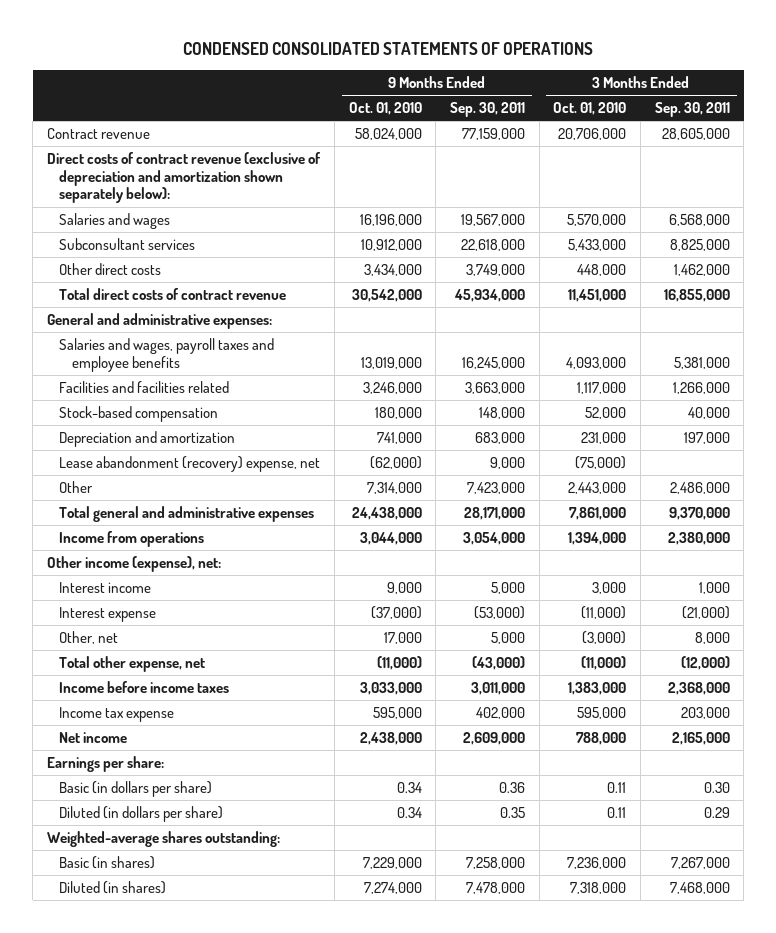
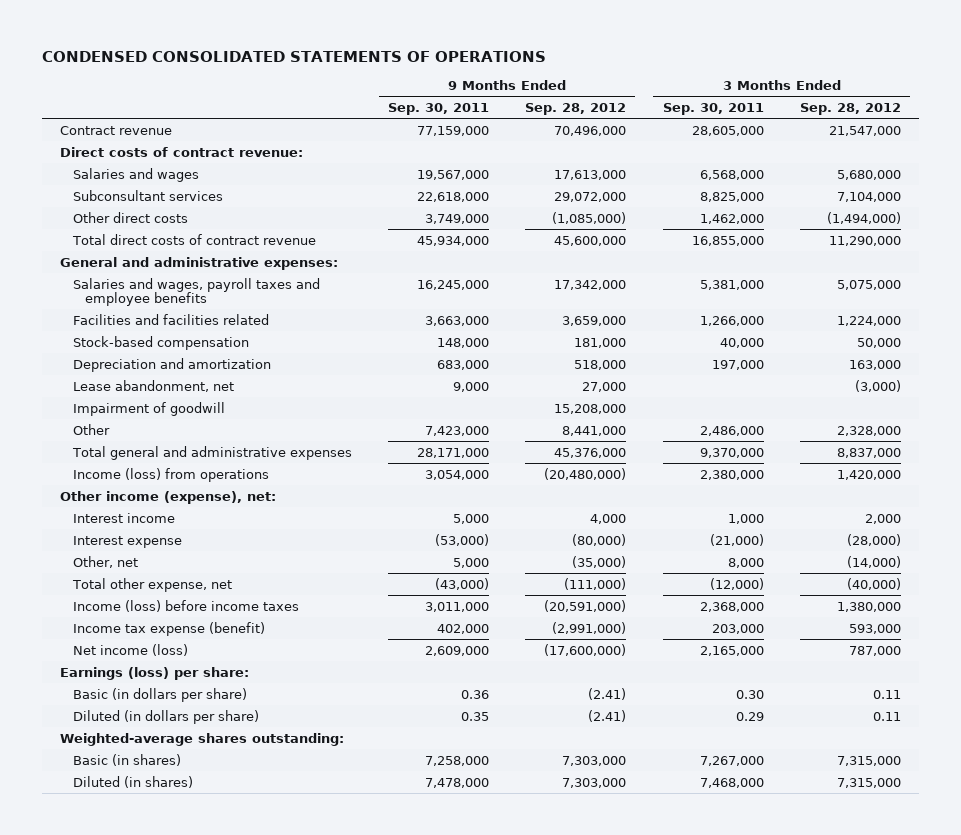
[348,102,422,116] Oct. 01, 2010 -> none
[553,102,627,116] Oct. 01, 2010 -> none
none -> [525,103,627,116] Sep. 28, 2012
none -> [799,103,901,116] Sep. 28, 2012
[46,151,321,204] Direct costs of contract revenue (exclusive of depreciation and amortization shown separately below): -> [60,146,304,157] Direct costs of contract revenue:
[59,455,321,472] Lease abandonment (recovery) expense, net -> [72,379,234,392] Lease abandonment, net
none -> [72,401,225,416] Impairment of goodwill
[59,530,205,547] Income from operations -> [72,467,269,482] Income (loss) from operations
[59,680,230,693] Income before income taxes -> [72,599,299,612] Income (loss) before income taxes
[59,706,175,722] Income tax expense -> [72,621,265,636] Income tax expense (benefit)
[59,731,128,743] Net income -> [72,643,188,656] Net income (loss)
[46,755,164,772] Earnings per share: -> [60,666,250,680] Earnings (loss) per share:

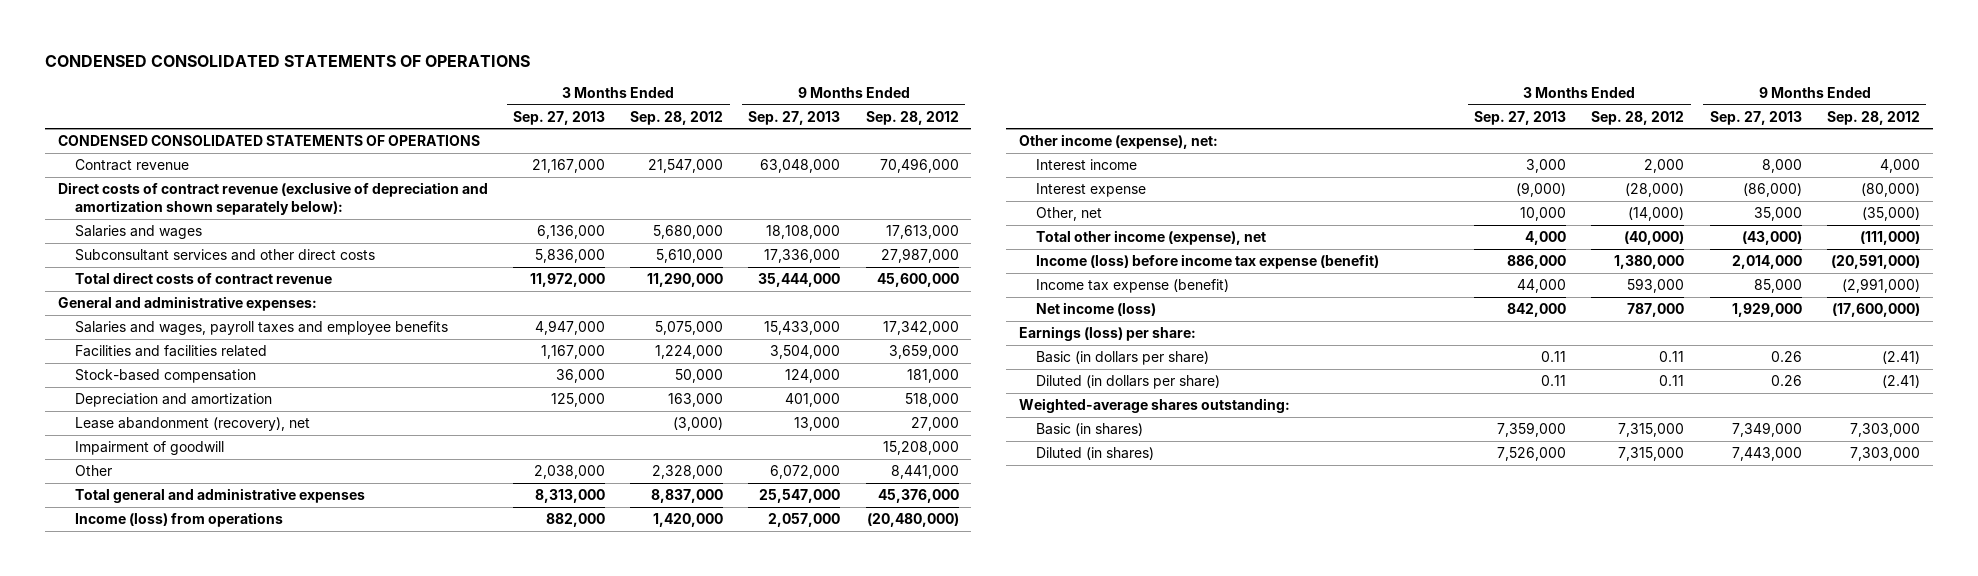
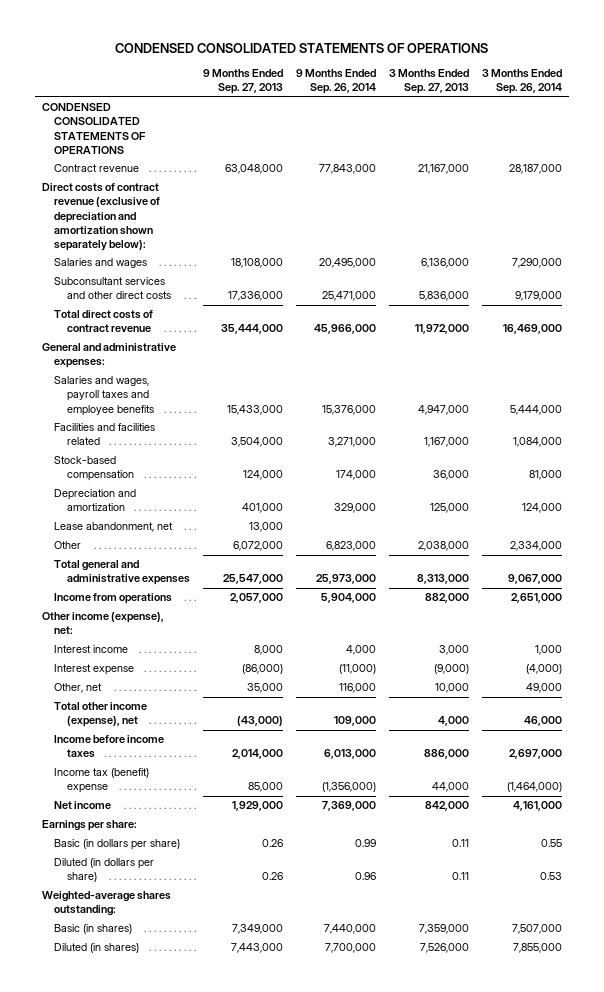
[630,110,724,125] Sep. 28, 2012 -> none
[865,110,959,125] Sep. 28, 2012 -> none
none -> [295,69,376,95] 9 Months Ended Sep. 26, 2014
none -> [482,69,563,95] 3 Months Ended Sep. 26, 2014
[75,441,225,456] Impairment of goodwill -> none
[75,417,311,432] Lease abandonment (recovery), net -> [54,522,174,533] Lease abandonment, net
[75,512,284,528] Income (loss) from operations -> [54,593,173,605] Income from operations
[1036,254,1380,270] Income (loss) before income tax expense (benefit) -> [54,735,165,759] Income before income taxes
[1036,279,1230,294] Income tax expense (benefit) -> [54,768,150,794] Income tax (benefit) expense
[1036,302,1157,317] Net income (loss) -> [54,801,112,810] Net income
[1018,326,1196,342] Earnings (loss) per share: -> [41,820,137,832] Earnings per share:

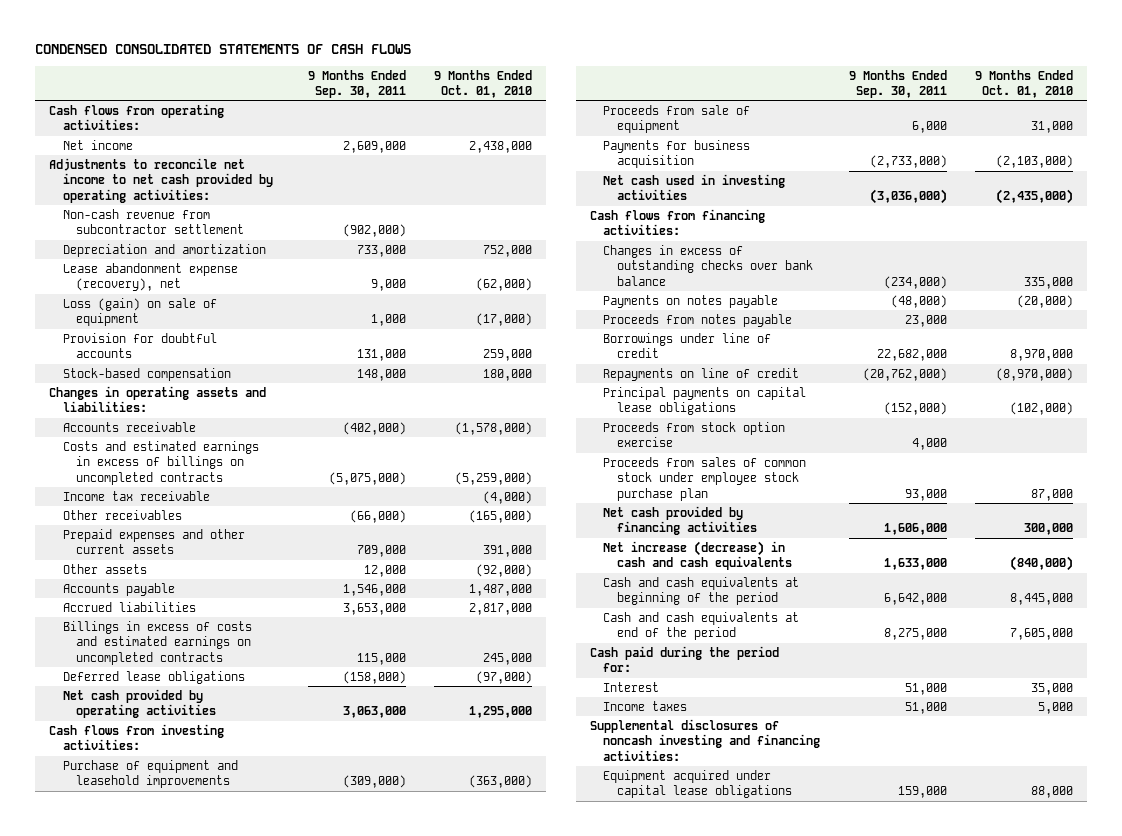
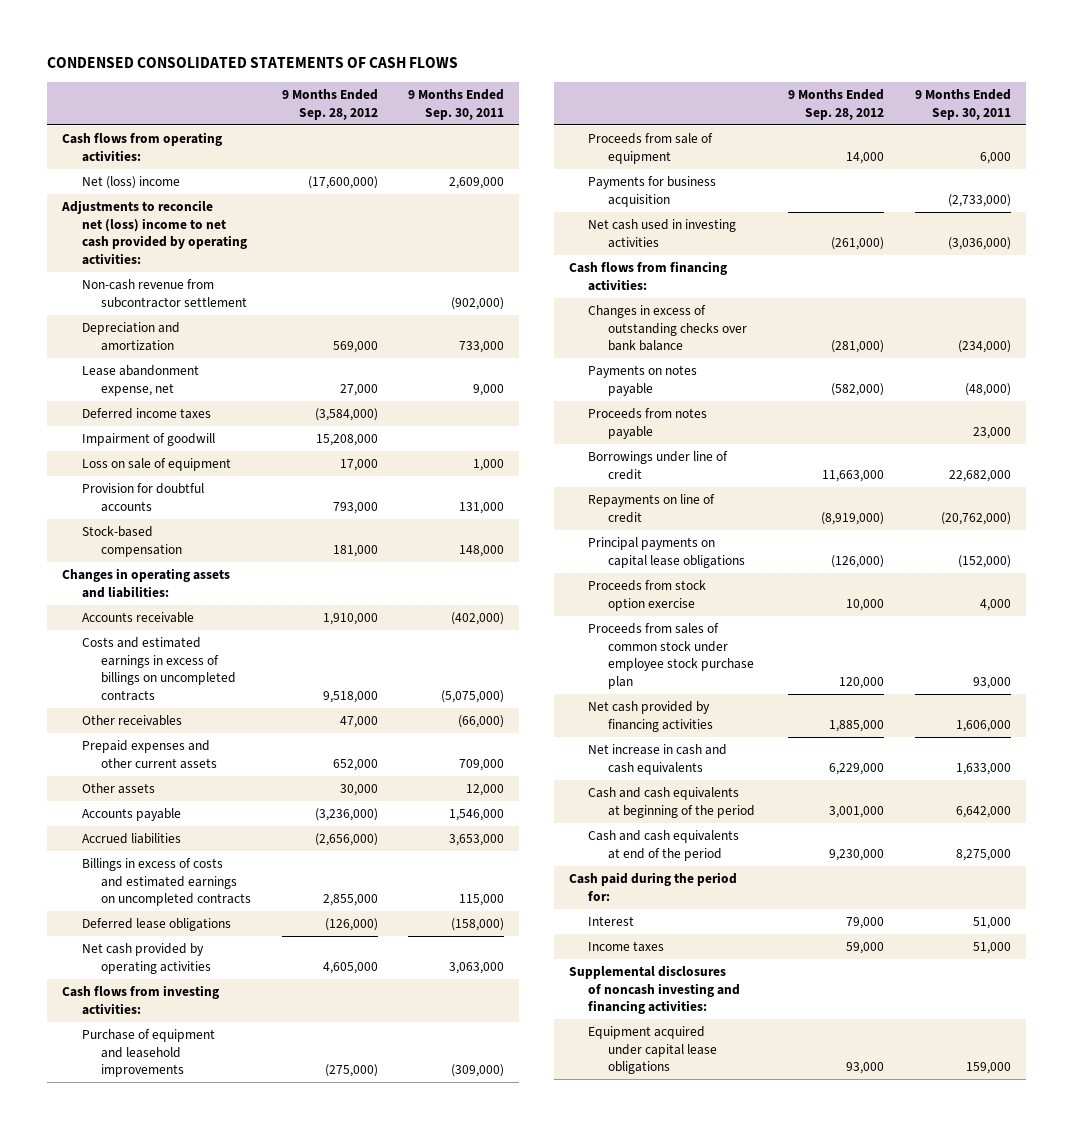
[433,69,532,99] 9 Months Ended Oct. 01, 2010 -> none
none -> [281,89,378,120] 9 Months Ended Sep. 28, 2012
[62,139,133,150] Net income -> [81,176,180,190] Net (loss) income
[49,157,273,203] Adjustments to reconcile net income to net cash provided by operating activities: -> [61,200,247,266] Adjustments to reconcile net (loss) income to net cash provided by operating activities:
[62,262,238,292] Lease abandonment expense (recovery), net -> [81,365,199,396] Lease abandonment expense, net
none -> [81,408,211,420] Deferred income taxes
none -> [81,433,215,447] Impairment of goodwill
[62,297,217,327] Loss (gain) on sale of equipment -> [81,458,231,472] Loss on sale of equipment
[62,490,210,501] Income tax receivable -> none
[603,540,793,571] Net increase (decrease) in cash and cash equivalents -> [588,744,728,775] Net increase in cash and cash equivalents

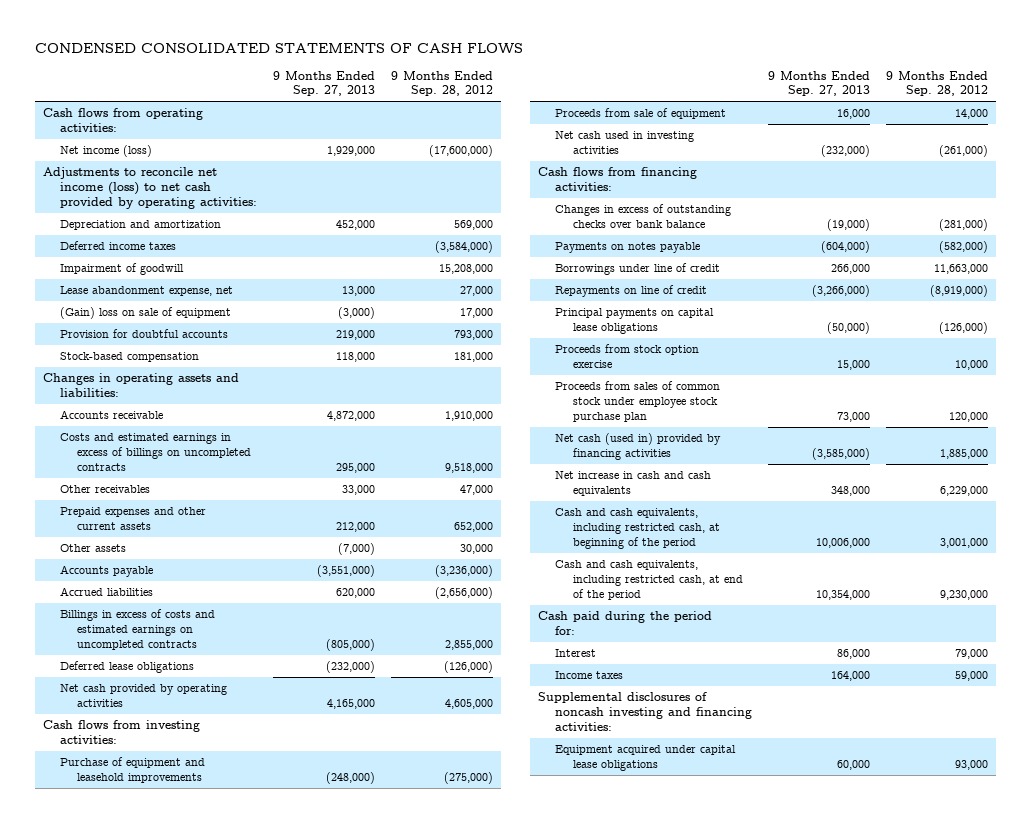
[408,89,505,120] 9 Months Ended Sep. 30, 2011 -> none
none -> [272,70,375,97] 9 Months Ended Sep. 27, 2013
[81,279,248,308] Non-cash revenue from subcontractor settlement -> none
[81,176,180,190] Net (loss) income -> [59,145,152,158] Net income (loss)
[61,200,247,266] Adjustments to reconcile net (loss) income to net cash provided by operating activities: -> [42,167,257,209] Adjustments to reconcile net income (loss) to net cash provided by operating activities:
[81,365,199,396] Lease abandonment expense, net -> [59,286,233,297] Lease abandonment expense, net
[81,458,231,472] Loss on sale of equipment -> [59,307,231,320] (Gain) loss on sale of equipment
[588,176,717,207] Payments for business acquisition -> none
[588,408,708,439] Proceeds from notes payable -> none
[588,701,713,732] Net cash provided by financing activities -> [555,433,722,460] Net cash (used in) provided by financing activities
[588,787,755,818] Cash and cash equivalents at beginning of the period -> [555,508,720,549] Cash and cash equivalents, including restricted cash, at beginning of the period
[588,830,740,861] Cash and cash equivalents at end of the period -> [555,560,743,600] Cash and cash equivalents, including restricted cash, at end of the period

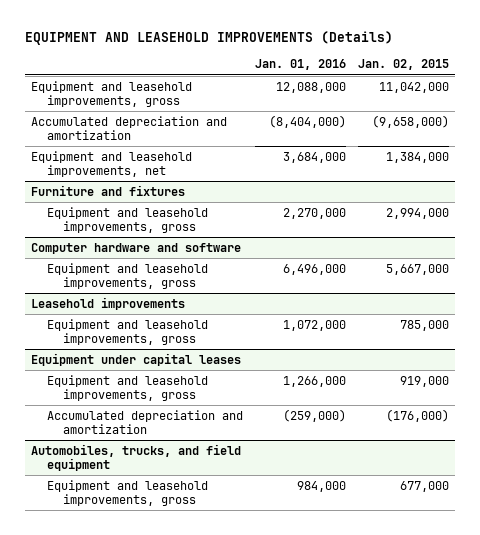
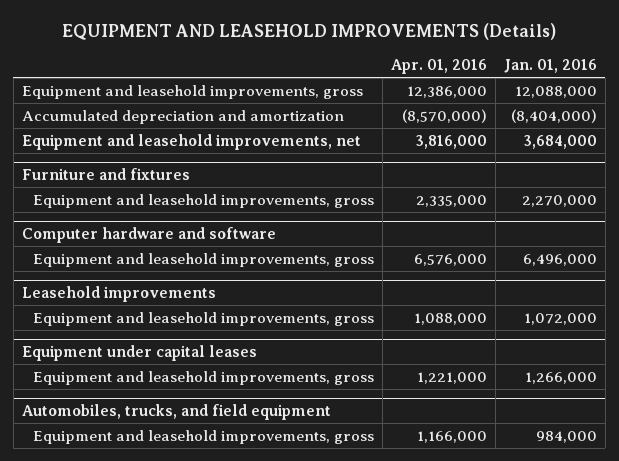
[358,59,450,71] Jan. 02, 2015 -> none
none -> [391,59,488,75] Apr. 01, 2016
[46,409,243,434] Accumulated depreciation and amortization -> none

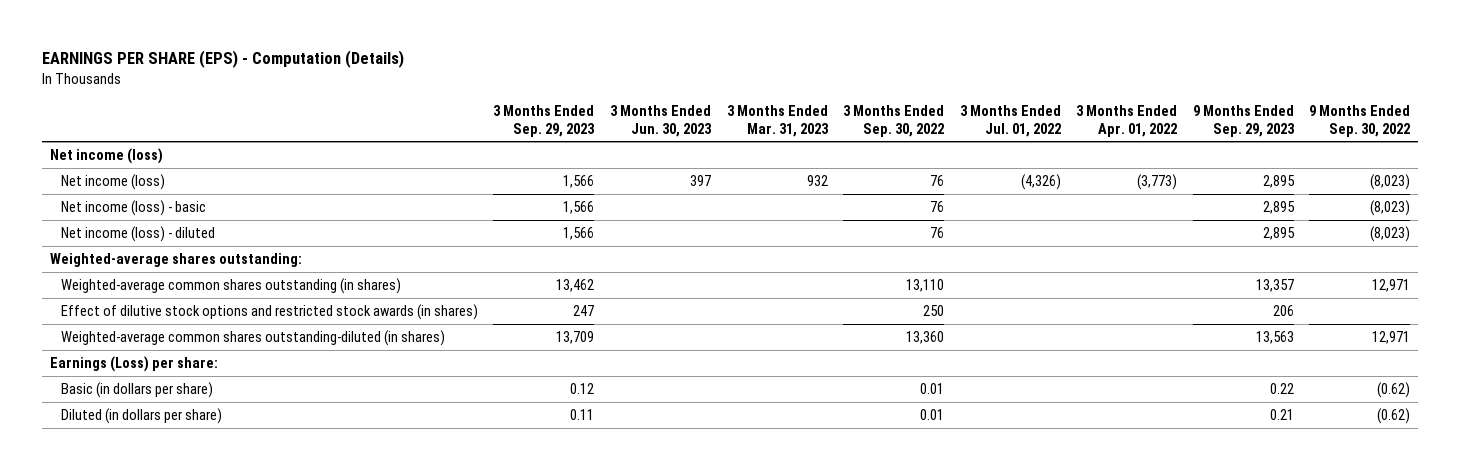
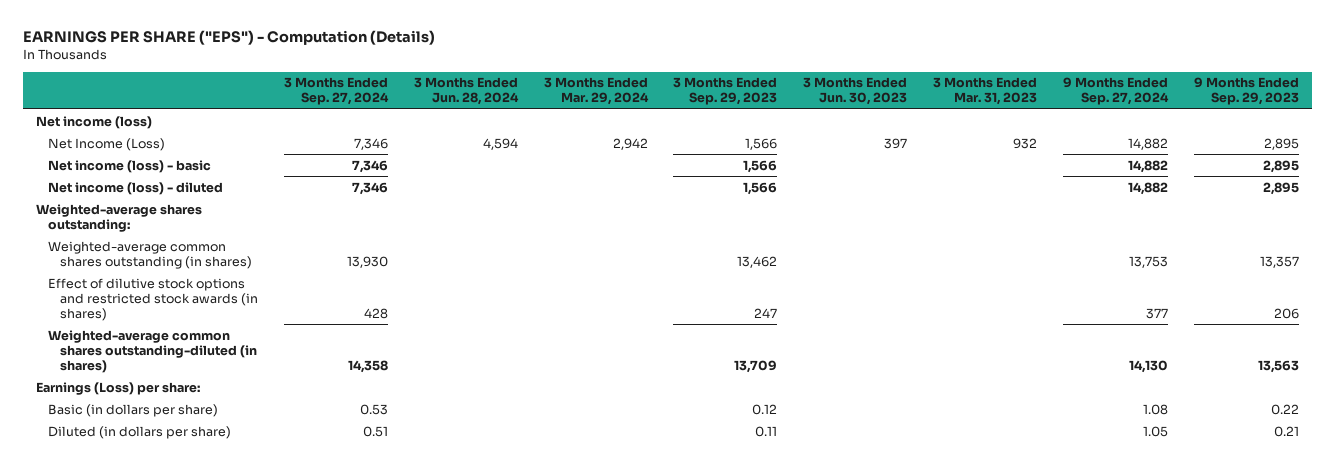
[41,50,404,69] EARNINGS PER SHARE (EPS) - Computation (Details) -> [22,30,435,46] EARNINGS PER SHARE ("EPS") - Computation (Details)
[843,105,945,137] 3 Months Ended Sep. 30, 2022 -> none
[959,105,1061,137] 3 Months Ended Jul. 01, 2022 -> none
[1076,105,1178,137] 3 Months Ended Apr. 01, 2022 -> none
[1309,105,1411,137] 9 Months Ended Sep. 30, 2022 -> none
none -> [283,77,389,106] 3 Months Ended Sep. 27, 2024
none -> [413,77,519,106] 3 Months Ended Jun. 28, 2024
none -> [543,77,649,106] 3 Months Ended Mar. 29, 2024
none -> [1063,77,1170,106] 9 Months Ended Sep. 27, 2024
[60,173,165,190] Net income (loss) -> [47,137,165,151] Net Income (Loss)

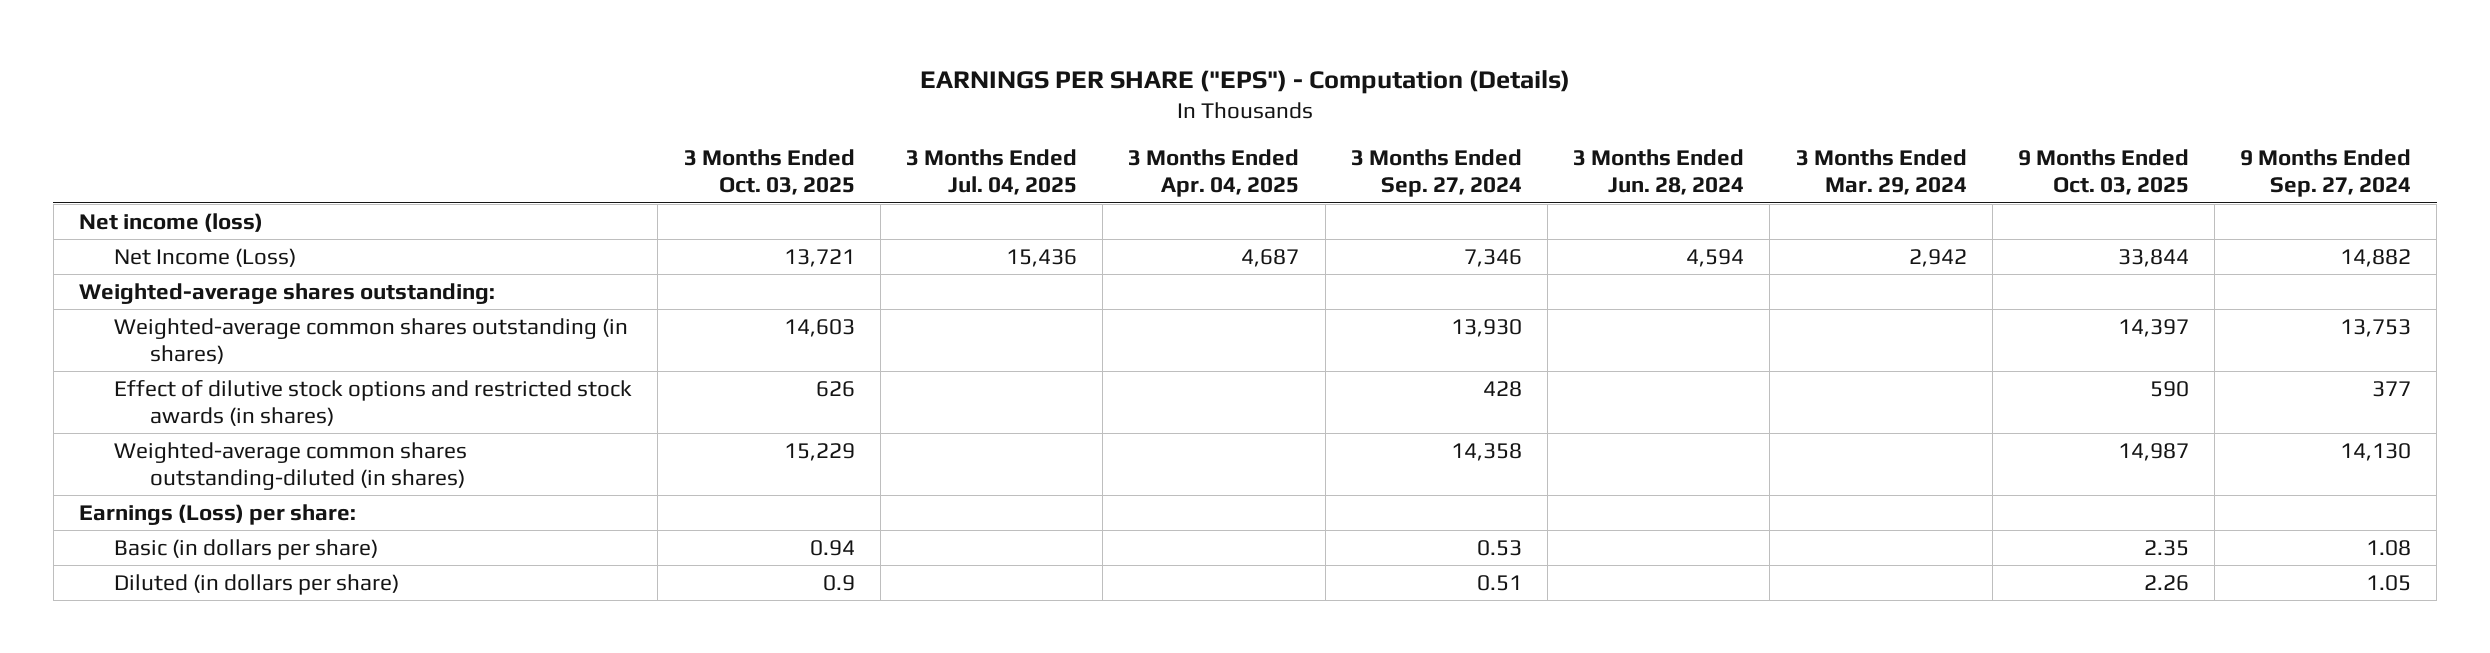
[673,77,778,106] 3 Months Ended Sep. 29, 2023 -> none
[803,77,908,106] 3 Months Ended Jun. 30, 2023 -> none
[933,77,1038,106] 3 Months Ended Mar. 31, 2023 -> none
[1193,77,1299,106] 9 Months Ended Sep. 29, 2023 -> none
none -> [683,149,855,196] 3 Months Ended Oct. 03, 2025
none -> [905,149,1077,196] 3 Months Ended Jul. 04, 2025
none -> [1128,149,1300,198] 3 Months Ended Apr. 04, 2025
none -> [2017,149,2189,196] 9 Months Ended Oct. 03, 2025
[47,159,211,173] Net income (loss) - basic -> none
[47,181,223,195] Net income (loss) - diluted -> none

